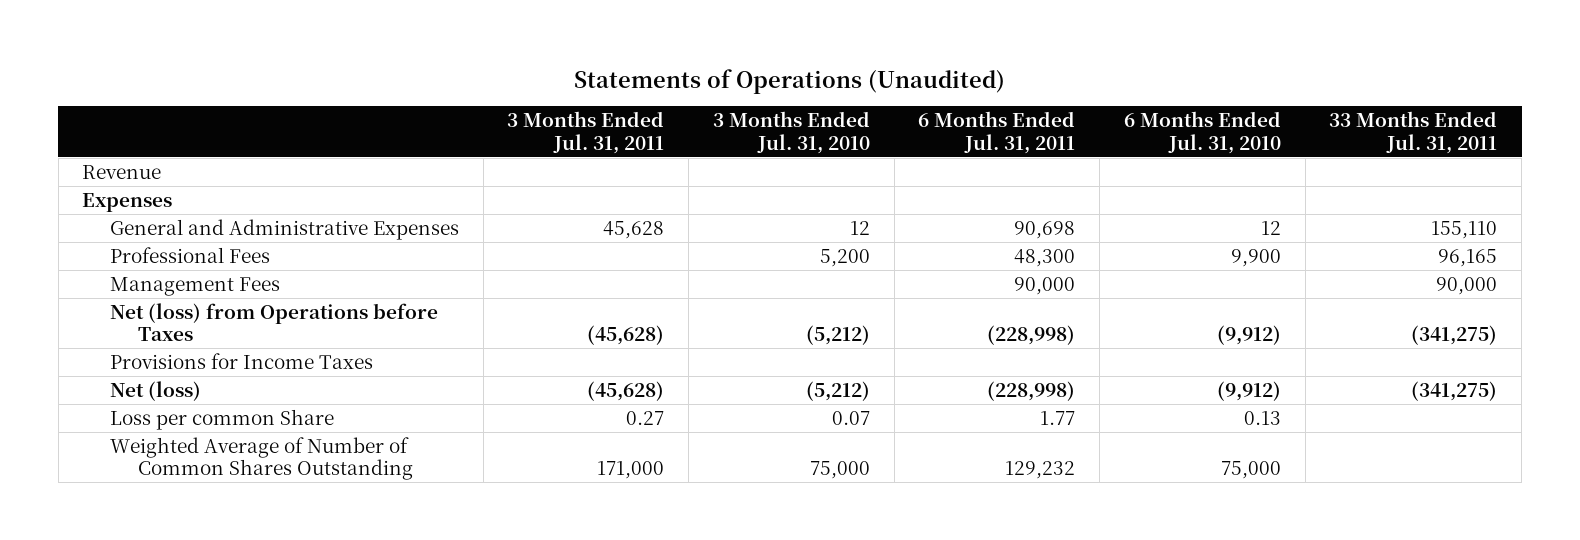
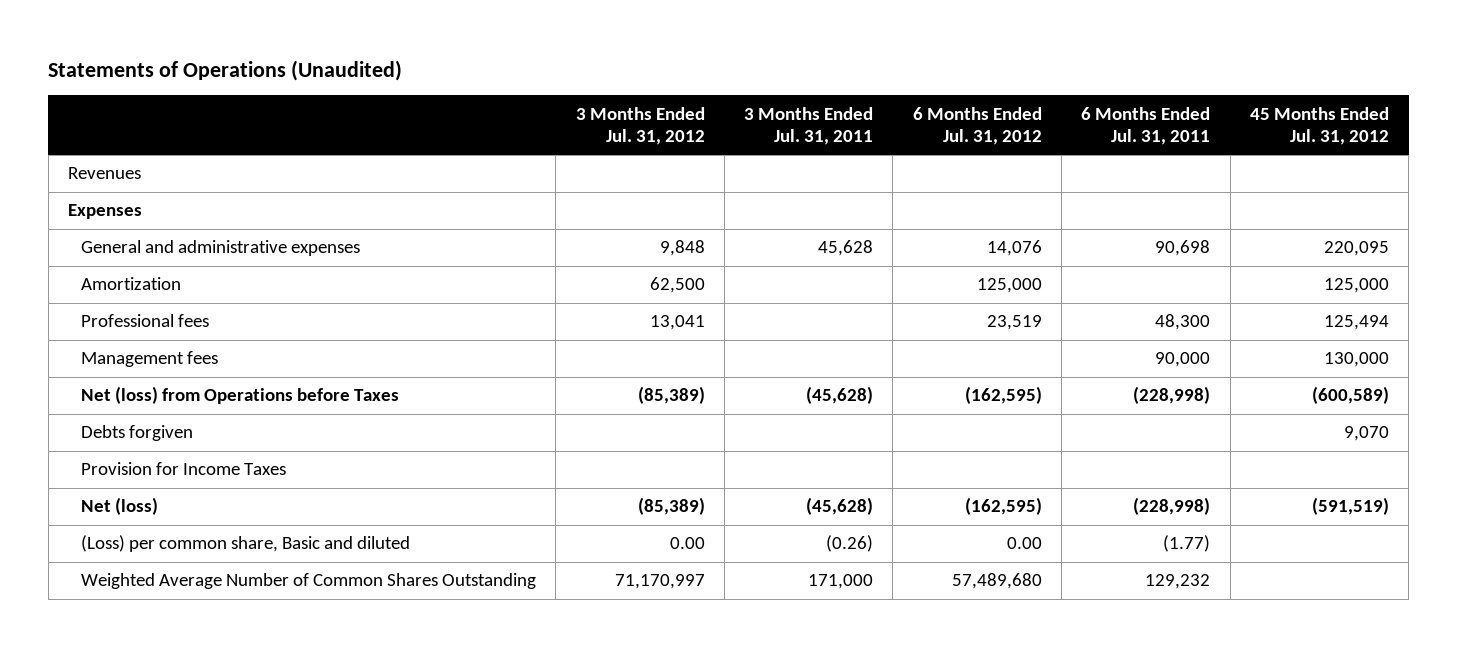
[712,111,870,154] 3 Months Ended Jul. 31, 2010 -> none
[1123,111,1281,154] 6 Months Ended Jul. 31, 2010 -> none
[1329,111,1498,154] 33 Months Ended Jul. 31, 2011 -> none
none -> [575,106,705,146] 3 Months Ended Jul. 31, 2012
none -> [912,106,1042,146] 6 Months Ended Jul. 31, 2012
none -> [1249,106,1389,146] 45 Months Ended Jul. 31, 2012
[82,164,162,179] Revenue -> [67,167,141,180] Revenues
[109,218,459,240] General and Administrative Expenses -> [80,240,360,257] General and administrative expenses
none -> [80,277,181,291] Amortization
[109,246,270,263] Professional Fees -> [80,314,209,328] Professional fees
[109,276,280,296] Management Fees -> [80,351,218,368] Management fees
none -> [80,425,193,442] Debts forgiven
[109,352,373,369] Provisions for Income Taxes -> [80,462,286,476] Provision for Income Taxes
[109,408,334,430] Loss per common Share -> [80,535,410,553] (Loss) per common share, Basic and diluted
[626,410,665,425] 0.27 -> [826,535,874,553] (0.26)
[1040,410,1076,425] 1.77 -> [1163,535,1211,553] (1.77)
[109,436,413,481] Weighted Average of Number of Common Shares Outstanding -> [80,573,536,590] Weighted Average Number of Common Shares Outstanding

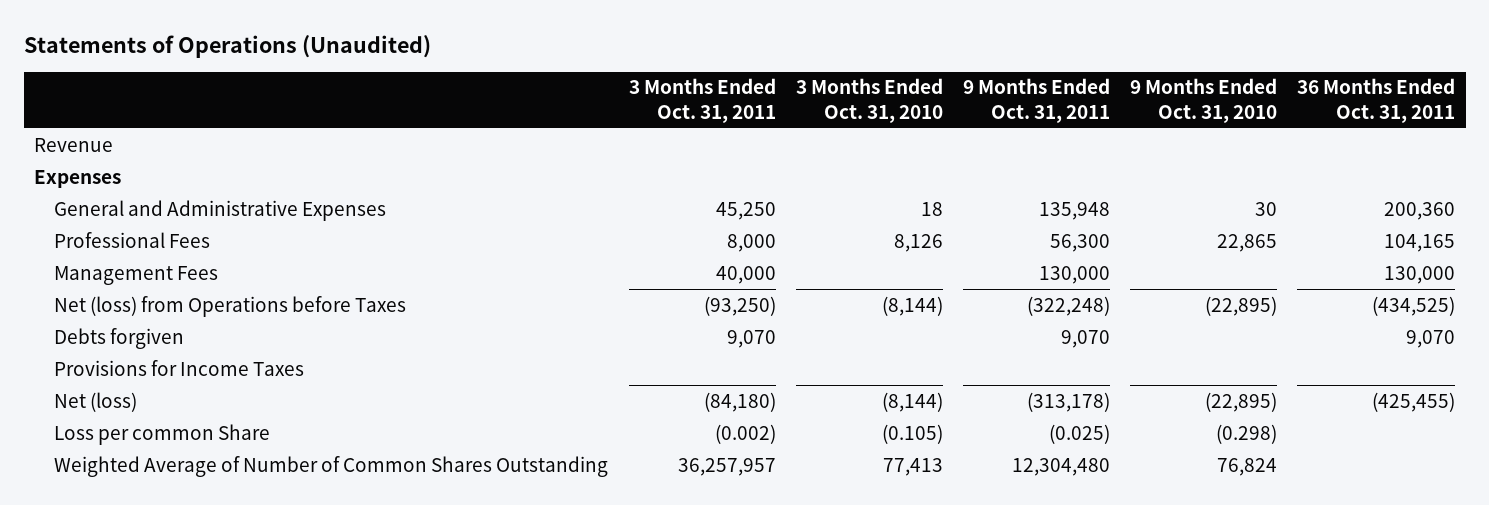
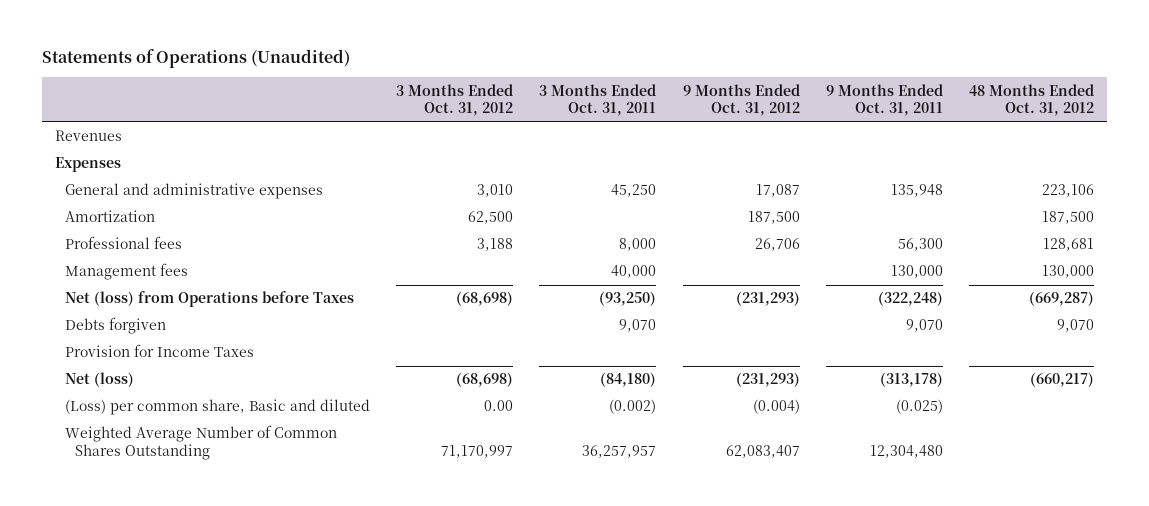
[795,78,943,123] 3 Months Ended Oct. 31, 2010 -> none
[1130,78,1278,123] 9 Months Ended Oct. 31, 2010 -> none
[1297,78,1456,123] 36 Months Ended Oct. 31, 2011 -> none
none -> [396,83,514,117] 3 Months Ended Oct. 31, 2012
none -> [682,83,800,117] 9 Months Ended Oct. 31, 2012
none -> [969,83,1095,117] 48 Months Ended Oct. 31, 2012
[33,137,113,152] Revenue -> [54,130,122,142] Revenues
[54,199,387,221] General and Administrative Expenses -> [64,183,323,200] General and administrative expenses
none -> [64,210,155,223] Amortization
[54,231,211,248] Professional Fees -> [64,236,182,250] Professional fees
[54,265,219,285] Management Fees -> [64,263,188,281] Management fees
[54,359,305,376] Provisions for Income Taxes -> [64,344,254,358] Provision for Income Taxes
[54,423,271,445] Loss per common Share -> [64,399,370,416] (Loss) per common share, Basic and diluted
[54,455,609,477] Weighted Average of Number of Common Shares Outstanding -> [64,425,337,461] Weighted Average Number of Common Shares Outstanding

